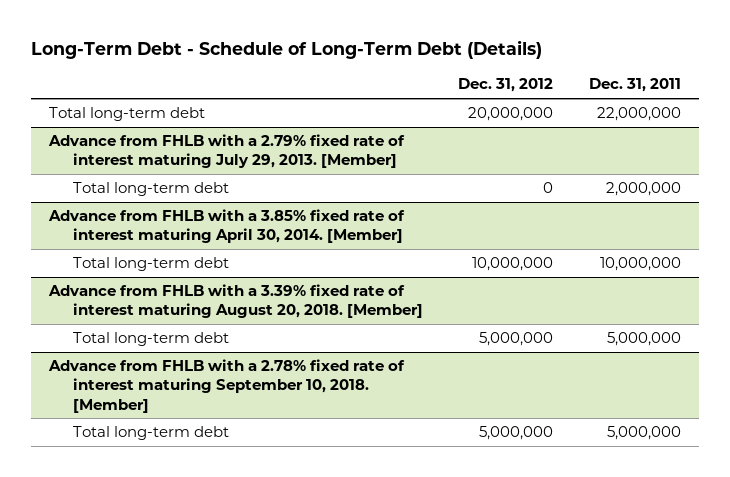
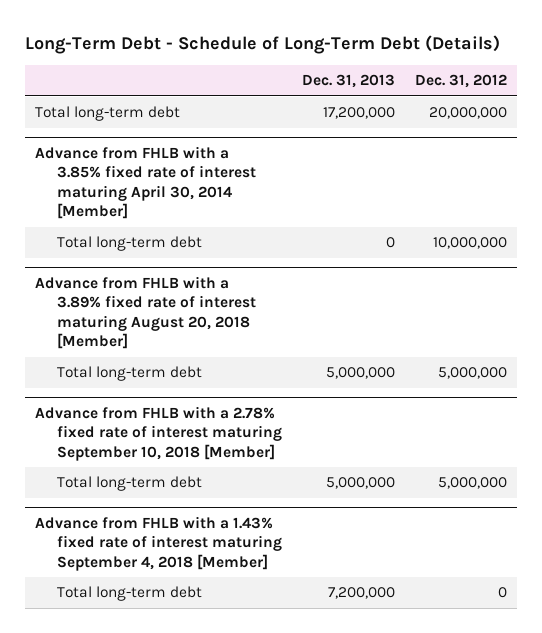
[588,78,681,93] Dec. 31, 2011 -> none
none -> [301,74,395,89] Dec. 31, 2013
[48,134,406,169] Advance from FHLB with a 2.79% fixed rate of interest maturing July 29, 2013. [Member] -> none
[73,182,230,197] Total long-term debt -> none
[48,209,406,244] Advance from FHLB with a 3.85% fixed rate of interest maturing April 30, 2014. [Member] -> [35,146,256,220] Advance from FHLB with a 3.85% fixed rate of interest maturing April 30, 2014 [Member]
[48,284,424,319] Advance from FHLB with a 3.39% fixed rate of interest maturing August 20, 2018. [Member] -> [35,276,256,350] Advance from FHLB with a 3.89% fixed rate of interest maturing August 20, 2018 [Member]
[48,359,406,413] Advance from FHLB with a 2.78% fixed rate of interest maturing September 10, 2018. [Member] -> [35,406,282,461] Advance from FHLB with a 2.78% fixed rate of interest maturing September 10, 2018 [Member]
none -> [35,516,282,571] Advance from FHLB with a 1.43% fixed rate of interest maturing September 4, 2018 [Member]
none -> [56,586,202,602] Total long-term debt

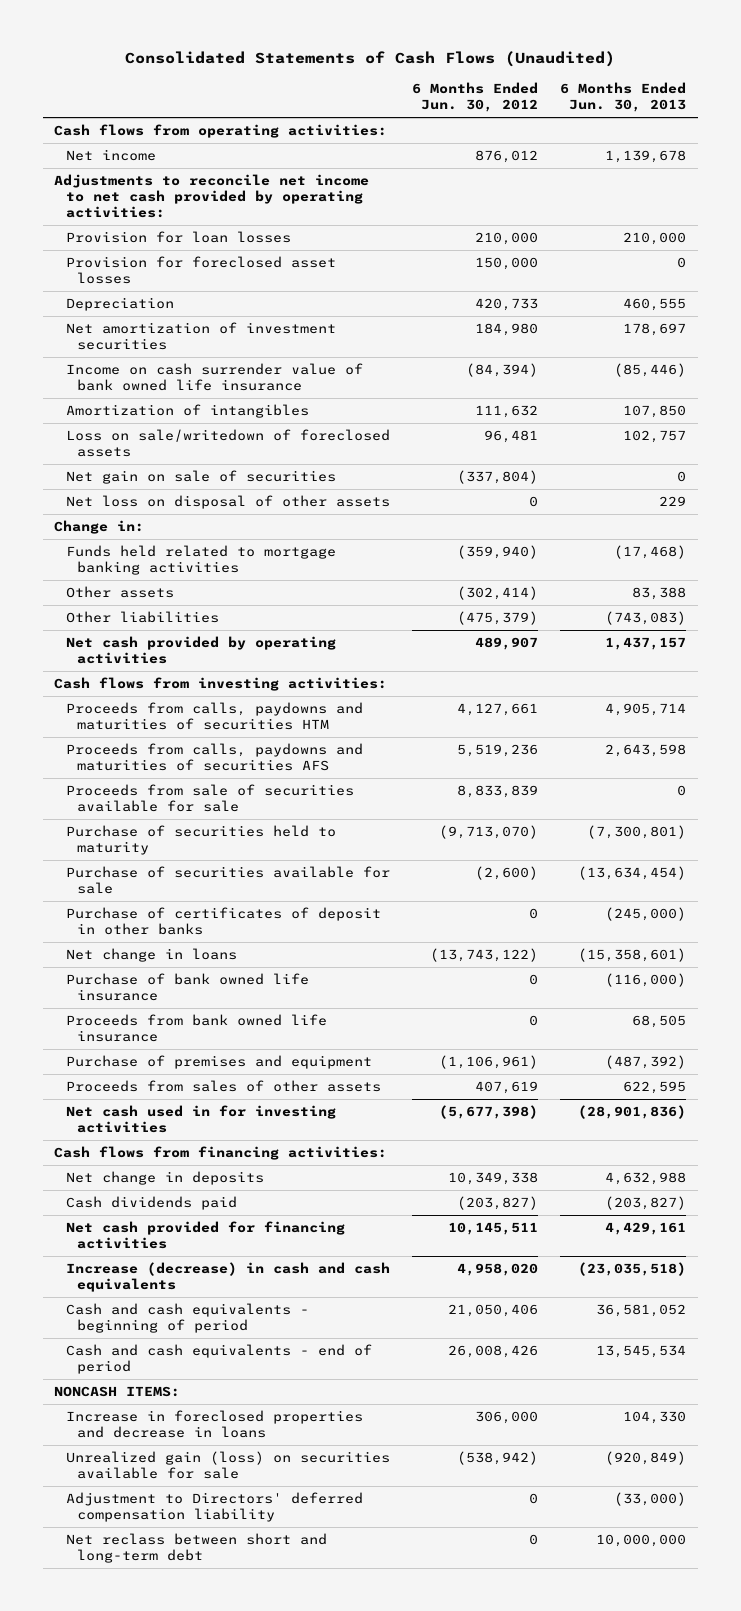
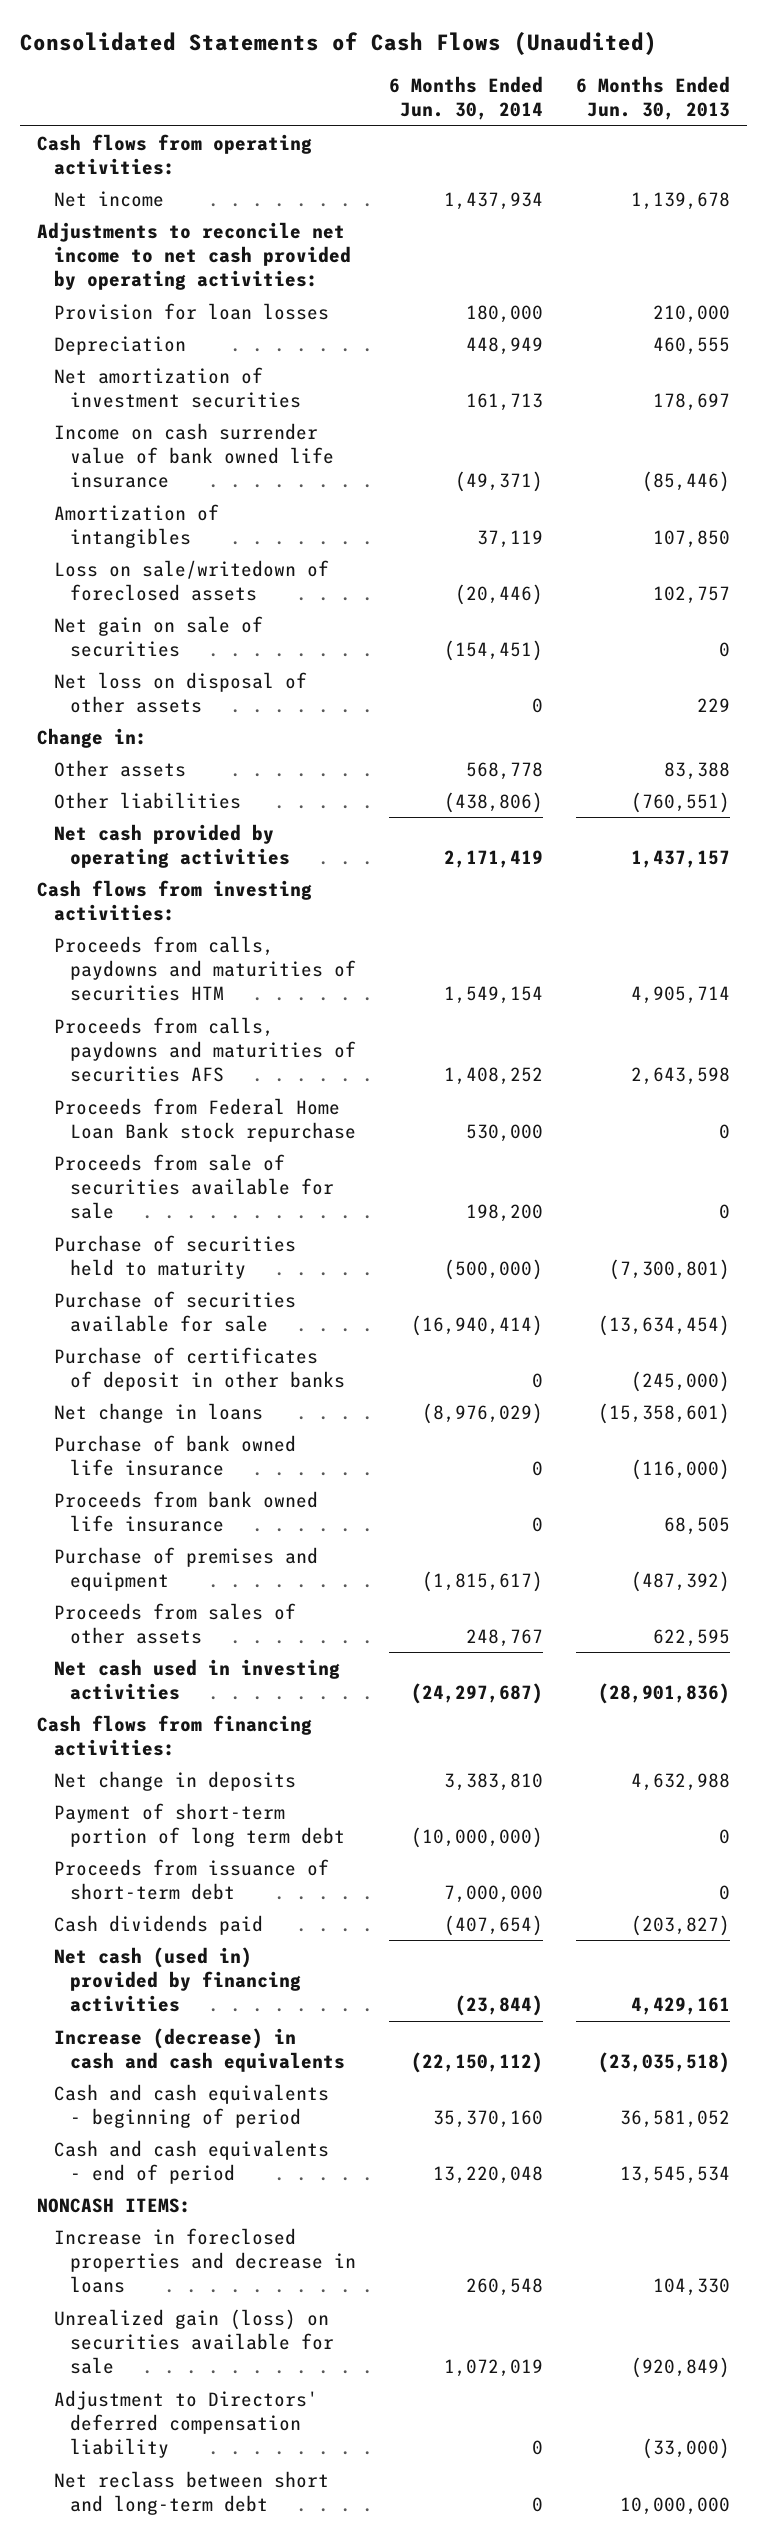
[412,82,539,112] 6 Months Ended Jun. 30, 2012 -> none
none -> [389,76,544,121] 6 Months Ended Jun. 30, 2014
[65,256,336,284] Provision for foreclosed asset losses -> none
[65,545,336,575] Funds held related to mortgage banking activities -> none
[605,611,687,626] (743,083) -> [631,791,731,813] (760,551)
none -> [53,1097,357,1142] Proceeds from Federal Home Loan Bank stock repurchase
[65,1105,336,1133] Net cash used in for investing activities -> [53,1658,340,1700] Net cash used in investing activities
none -> [53,1802,346,1847] Payment of short-term portion of long term debt
none -> [53,1858,329,1900] Proceeds from issuance of short-term debt
[65,1221,345,1249] Net cash provided for financing activities -> [53,1946,302,2013] Net cash (used in) provided by financing activities

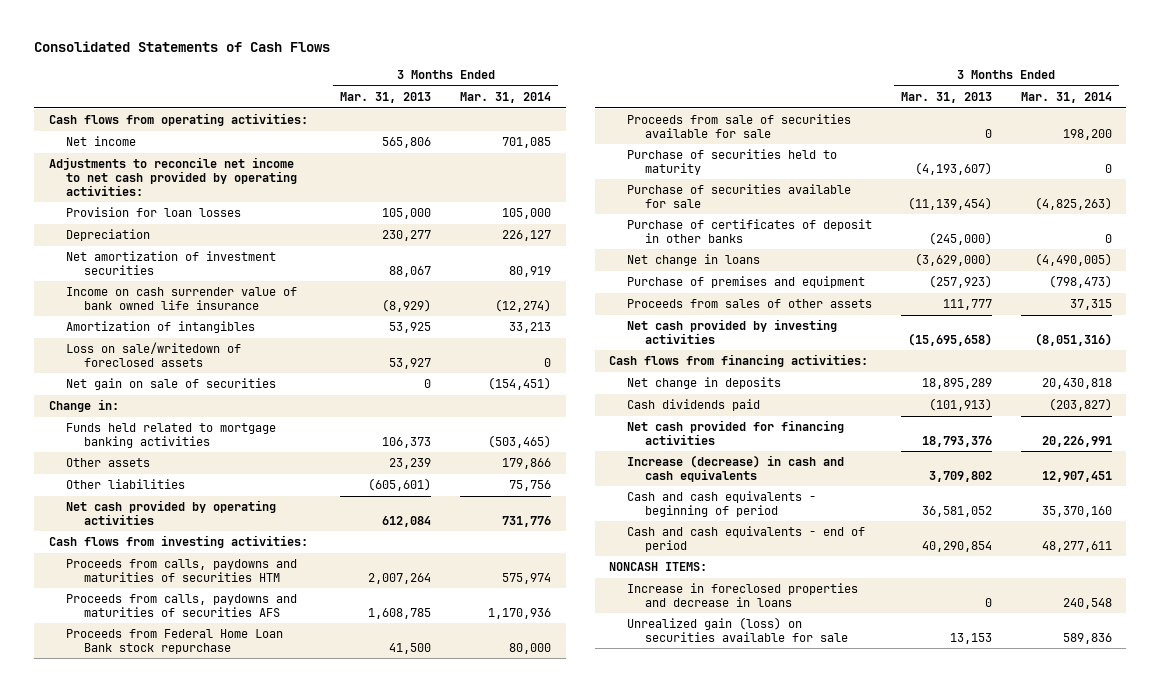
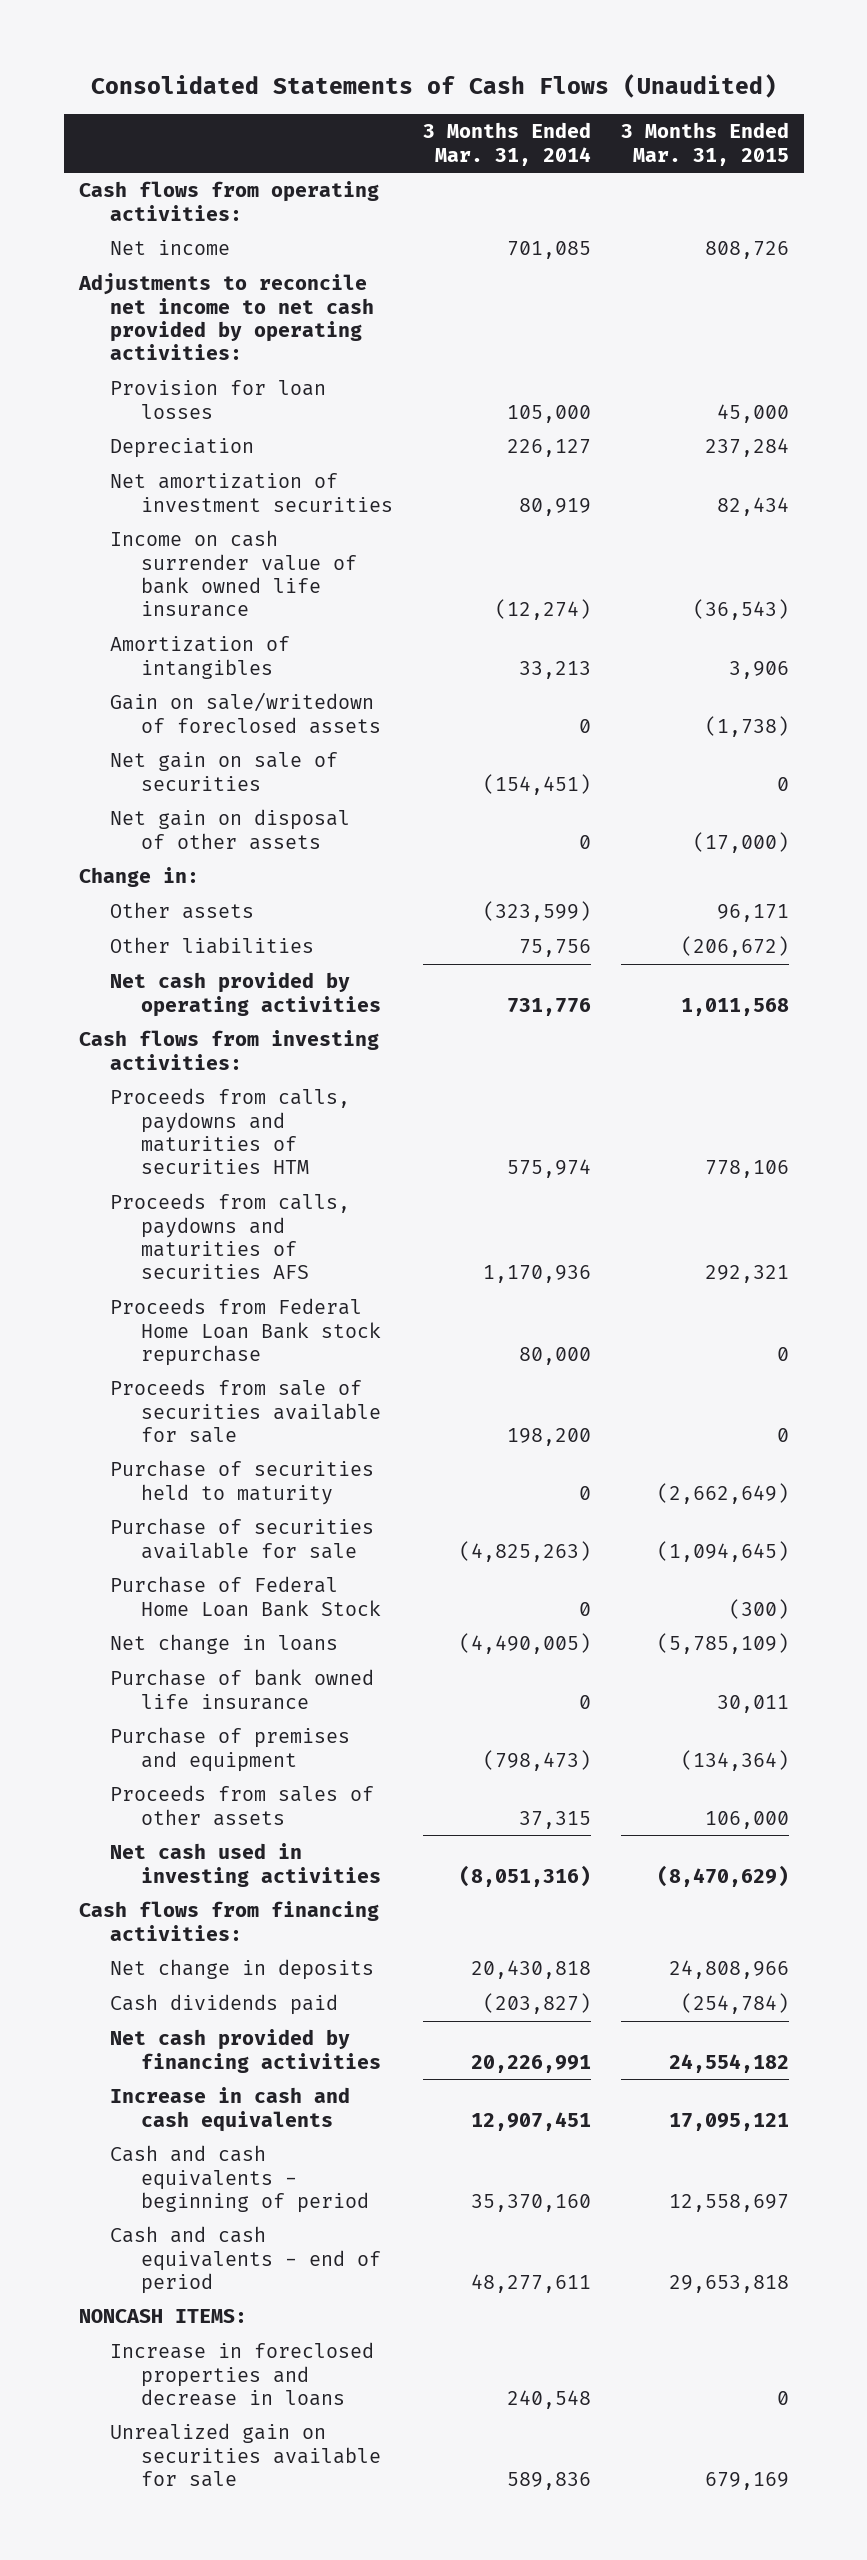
[34,41,331,53] Consolidated Statements of Cash Flows -> [90,74,777,99] Consolidated Statements of Cash Flows (Unaudited)
[340,92,432,104] Mar. 31, 2013 -> none
none -> [620,122,789,166] 3 Months Ended Mar. 31, 2015
[66,342,242,367] Loss on sale/writedown of foreclosed assets -> [109,692,381,734] Gain on sale/writedown of foreclosed assets
none -> [109,809,350,850] Net gain on disposal of other assets
[66,423,277,448] Funds held related to mortgage banking activities -> none
[502,458,552,470] 179,866 -> [482,901,591,923] (323,599)
[627,219,873,243] Purchase of certificates of deposit in other banks -> none
none -> [109,1576,381,1617] Purchase of Federal Home Loan Bank Stock
none -> [109,1669,374,1710] Purchase of bank owned life insurance
[627,319,838,344] Net cash provided by investing activities -> [109,1843,381,1887] Net cash used in investing activities
[627,420,845,445] Net cash provided for financing activities -> [109,2029,381,2073] Net cash provided by financing activities
[627,455,845,482] Increase (decrease) in cash and cash equivalents -> [109,2087,350,2132] Increase in cash and cash equivalents
[627,617,848,642] Unrealized gain (loss) on securities available for sale -> [109,2423,381,2487] Unrealized gain on securities available for sale

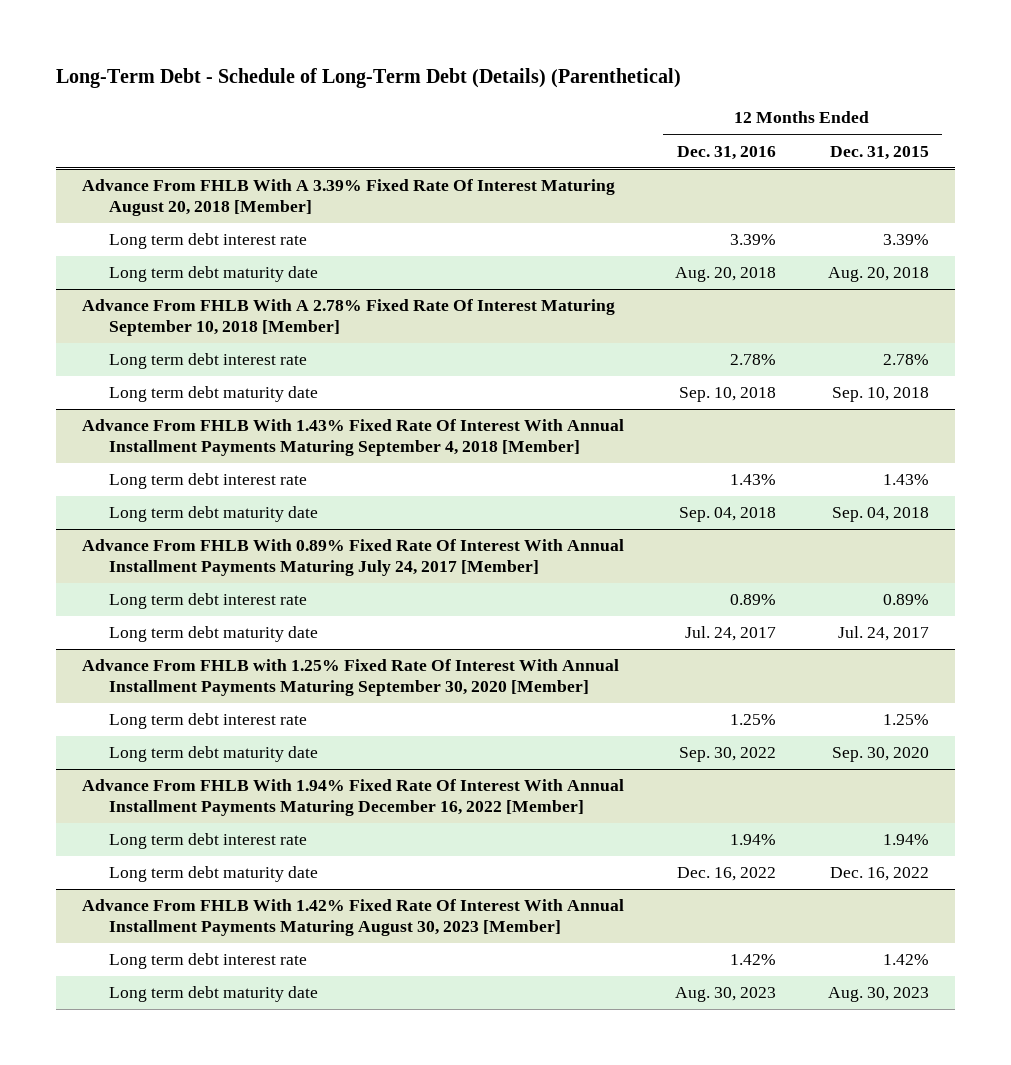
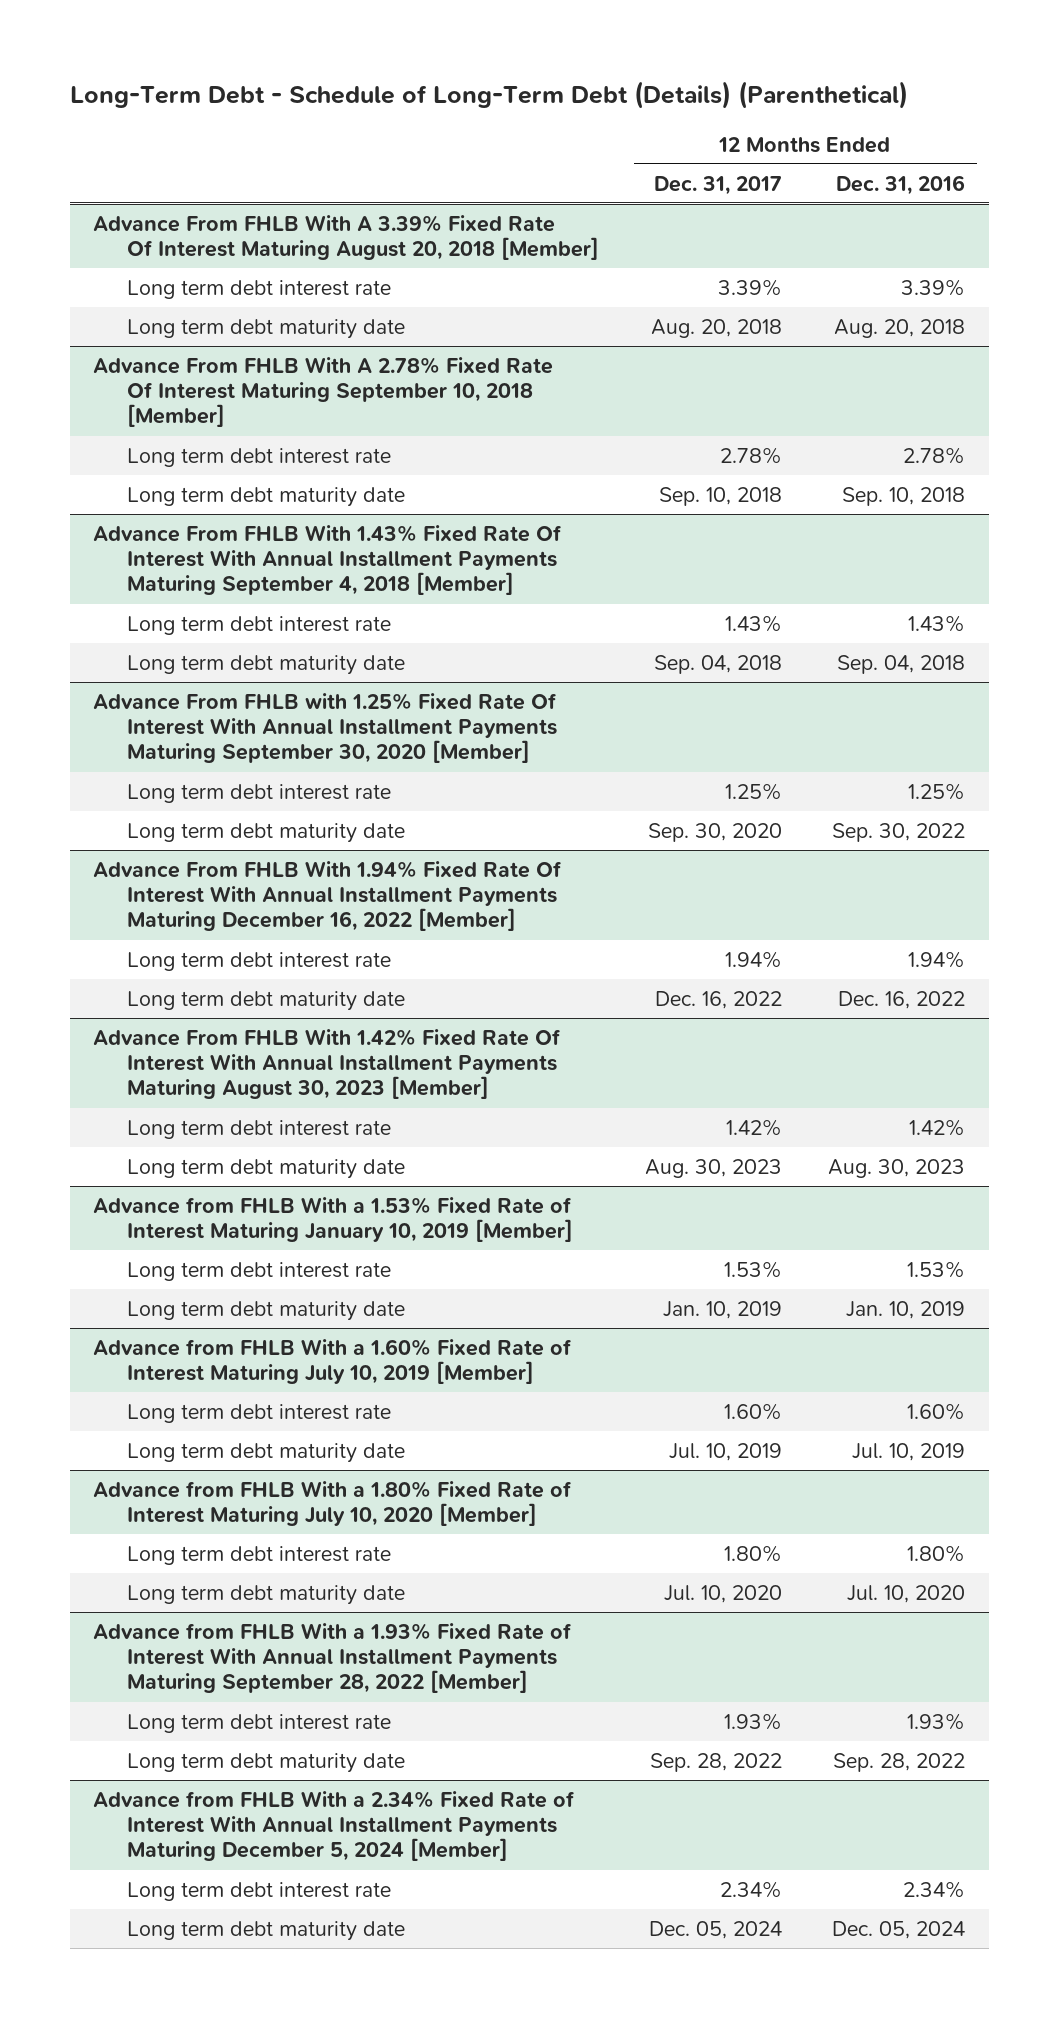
[829,145,929,160] Dec. 31, 2015 -> none
none -> [654,175,783,195] Dec. 31, 2017
[82,539,625,576] Advance From FHLB With 0.89% Fixed Rate Of Interest With Annual Installment Payments Maturing July 24, 2017 [Member] -> none
[109,593,308,610] Long term debt interest rate -> none
[109,626,319,643] Long term debt maturity date -> none
none -> [92,1196,574,1243] Advance from FHLB With a 1.53% Fixed Rate of Interest Maturing January 10, 2019 [Member]
none -> [127,1261,392,1281] Long term debt interest rate
none -> [127,1300,406,1321] Long term debt maturity date
none -> [92,1338,572,1385] Advance from FHLB With a 1.60% Fixed Rate of Interest Maturing July 10, 2019 [Member]
none -> [127,1403,392,1423] Long term debt interest rate
none -> [127,1442,406,1463] Long term debt maturity date
none -> [92,1480,572,1527] Advance from FHLB With a 1.80% Fixed Rate of Interest Maturing July 10, 2020 [Member]
none -> [127,1545,392,1565] Long term debt interest rate
none -> [127,1584,406,1605] Long term debt maturity date
none -> [92,1622,572,1694] Advance from FHLB With a 1.93% Fixed Rate of Interest With Annual Installment Payments Maturing September 28, 2022 [Member]
none -> [127,1713,392,1733] Long term debt interest rate
none -> [127,1752,406,1773] Long term debt maturity date
none -> [92,1790,575,1862] Advance from FHLB With a 2.34% Fixed Rate of Interest With Annual Installment Payments Maturing December 5, 2024 [Member]
none -> [127,1881,392,1901] Long term debt interest rate
none -> [127,1920,406,1941] Long term debt maturity date

